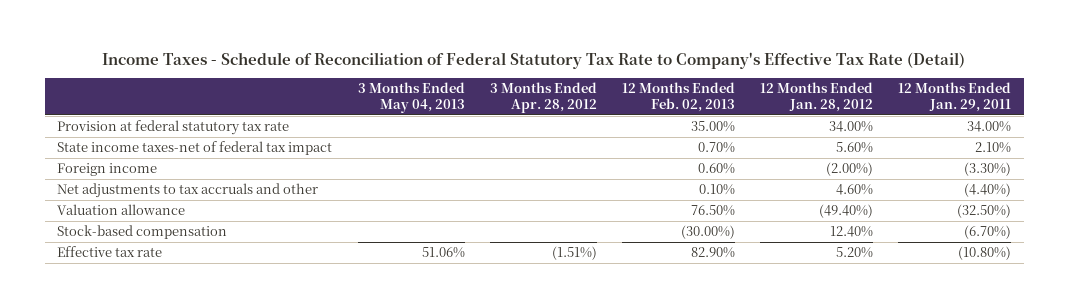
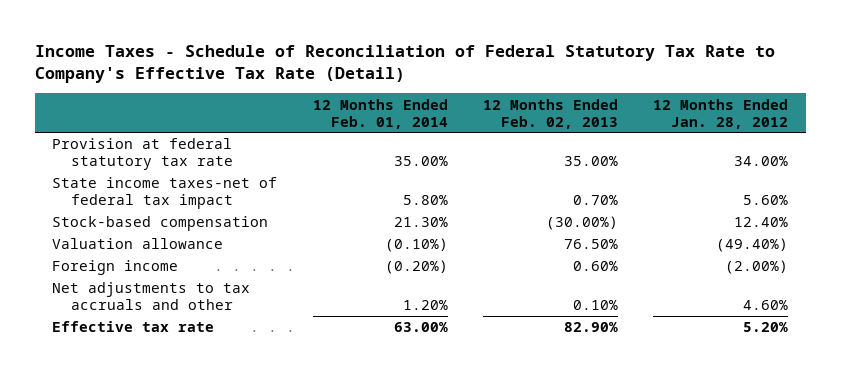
[357,82,465,113] 3 Months Ended May 04, 2013 -> none
[489,82,597,113] 3 Months Ended Apr. 28, 2012 -> none
[898,82,1012,112] 12 Months Ended Jan. 29, 2011 -> none
none -> [312,98,448,129] 12 Months Ended Feb. 01, 2014
[57,225,228,240] Stock-based compensation -> [52,216,269,232] Stock-based compensation
[57,204,186,216] Valuation allowance -> [52,238,224,250] Valuation allowance

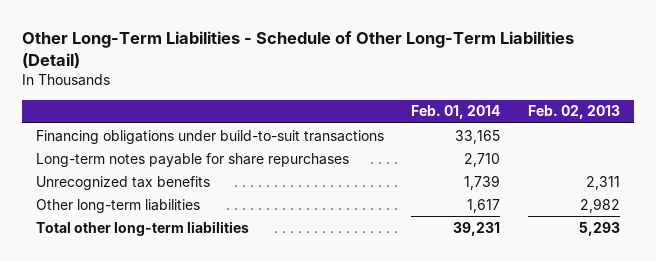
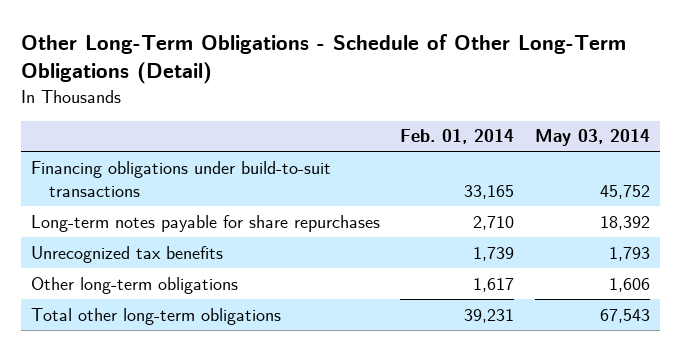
[22,31,575,69] Other Long-Term Liabilities - Schedule of Other Long-Term Liabilities (Detail) -> [21,33,627,84] Other Long-Term Obligations - Schedule of Other Long-Term Obligations (Detail)
[527,105,620,120] Feb. 02, 2013 -> none
none -> [534,129,650,147] May 03, 2014
[36,198,201,213] Other long-term liabilities -> [31,276,239,294] Other long-term obligations
[36,220,250,236] Total other long-term liabilities -> [31,307,282,325] Total other long-term obligations

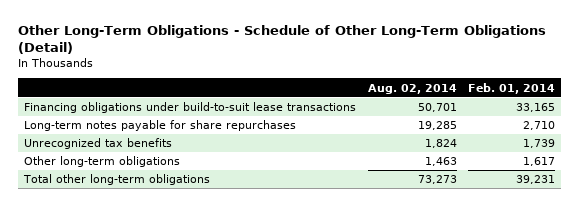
[534,129,650,147] May 03, 2014 -> none
none -> [367,83,457,94] Aug. 02, 2014
[31,160,332,197] Financing obligations under build-to-suit transactions -> [23,102,356,114] Financing obligations under build-to-suit lease transactions

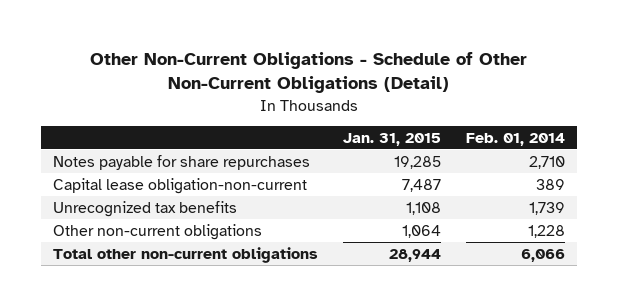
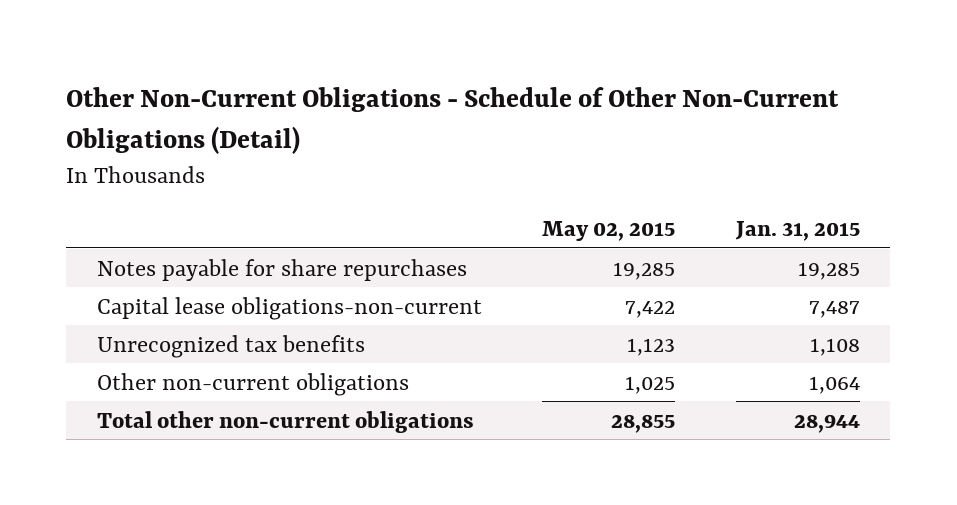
[466,132,566,146] Feb. 01, 2014 -> none
none -> [542,221,676,242] May 02, 2015
[53,177,308,194] Capital lease obligation-non-current -> [96,296,482,320] Capital lease obligations-non-current

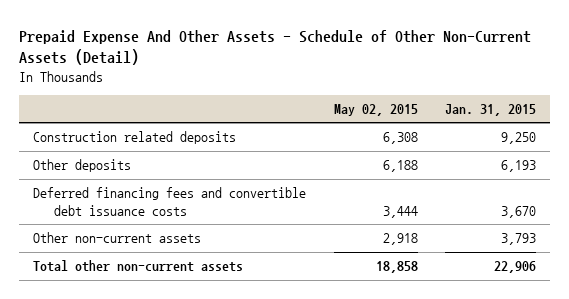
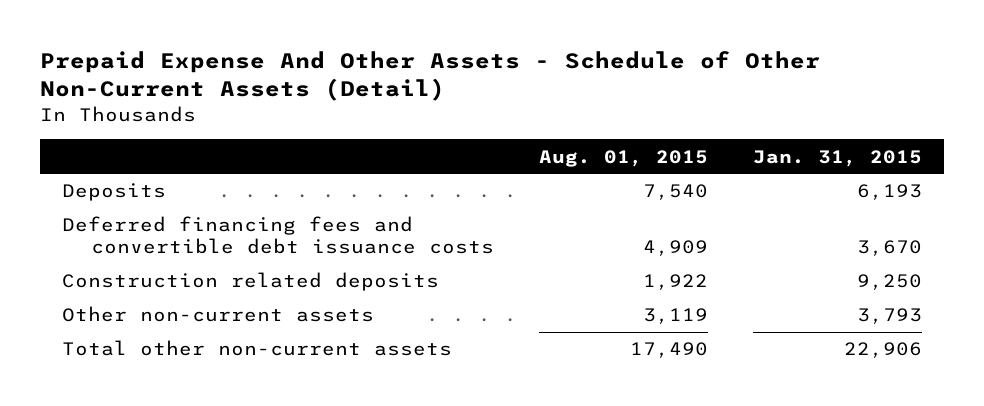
[333,104,418,117] May 02, 2015 -> none
none -> [538,149,708,167] Aug. 01, 2015
[32,159,131,173] Other deposits -> [62,183,167,202] Deposits
[32,131,236,145] Construction related deposits -> [62,272,440,292] Construction related deposits

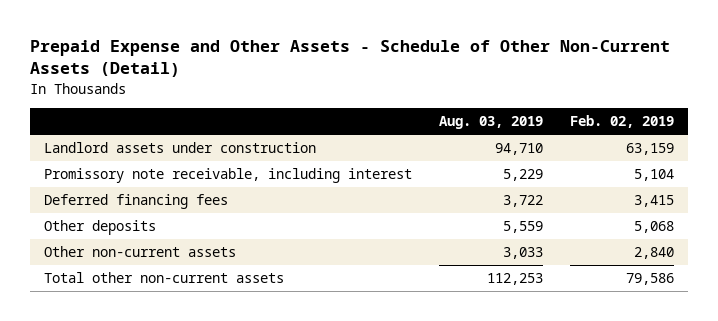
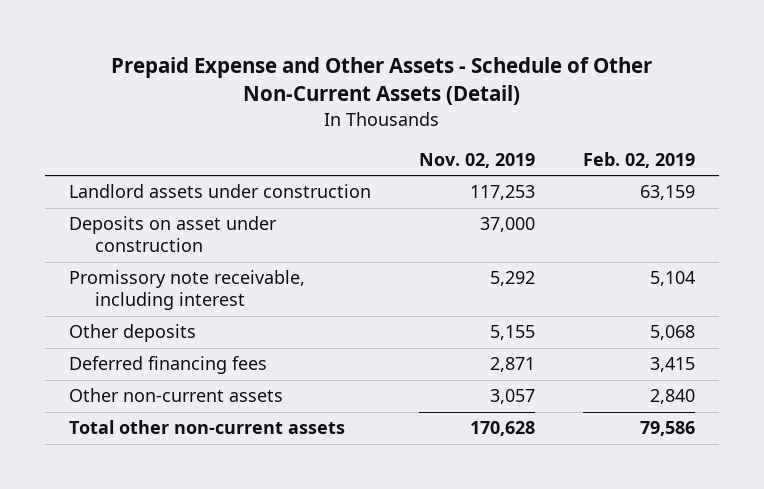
[439,116,544,130] Aug. 03, 2019 -> none
none -> [418,152,535,168] Nov. 02, 2019
none -> [69,216,278,253] Deposits on asset under construction
[43,194,228,210] Deferred financing fees -> [69,356,268,375] Deferred financing fees

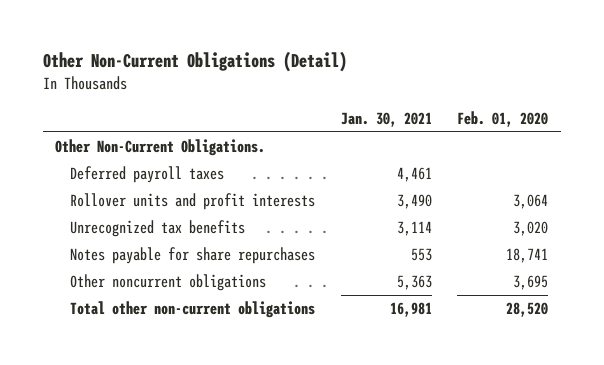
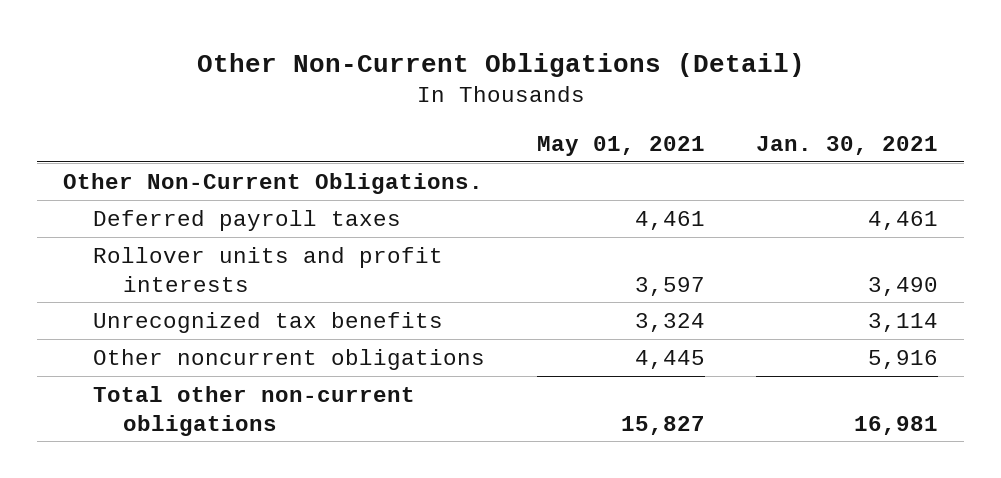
[457,110,549,127] Feb. 01, 2020 -> none
none -> [536,135,705,156] May 01, 2021
[70,246,316,264] Notes payable for share repurchases -> none
[396,274,432,290] 5,363 -> [868,349,939,369] 5,916

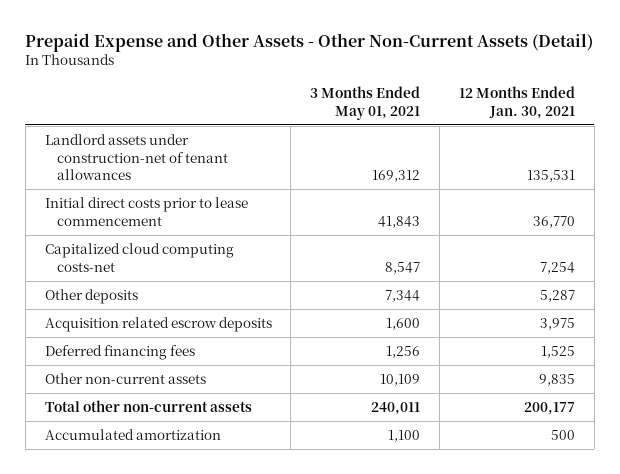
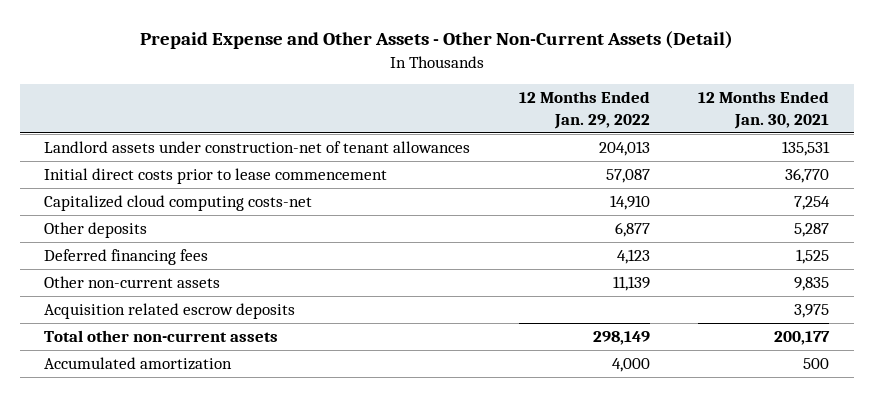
[310,85,421,120] 3 Months Ended May 01, 2021 -> none
none -> [518,91,650,129] 12 Months Ended Jan. 29, 2022
[44,317,272,333] Acquisition related escrow deposits -> [44,303,296,320] Acquisition related escrow deposits

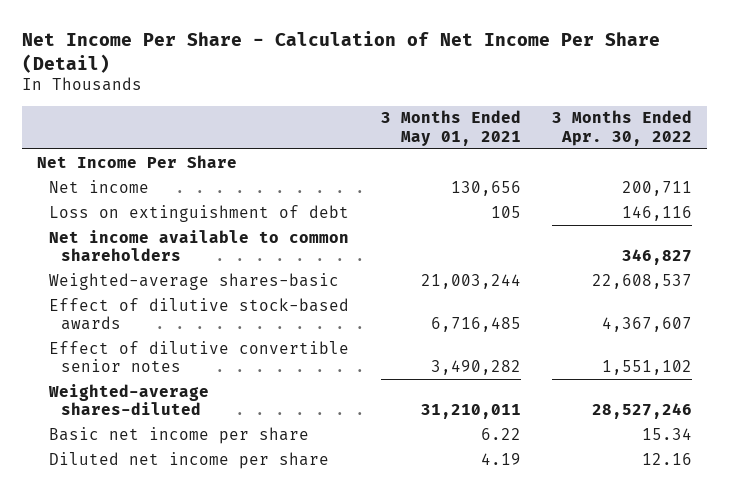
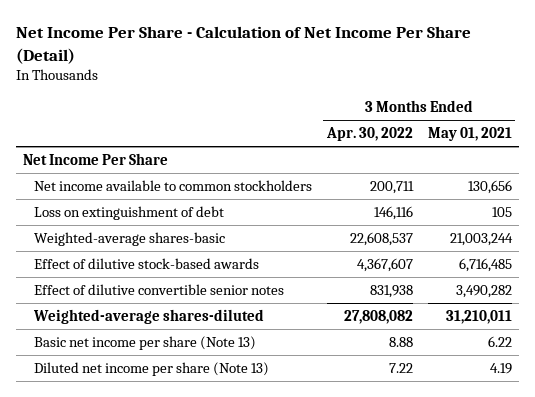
[49,179,150,193] Net income -> [34,179,313,191] Net income available to common stockholders
[49,229,350,262] Net income available to common shareholders -> none
[601,360,692,376] 1,551,102 -> [370,284,414,298] 831,938
[591,403,692,420] 28,527,246 -> [344,309,414,324] 27,808,082
[49,426,310,444] Basic net income per share -> [34,335,257,350] Basic net income per share (Note 13)
[641,427,692,440] 15.34 -> [389,336,414,347] 8.88
[49,451,330,469] Diluted net income per share -> [34,361,270,376] Diluted net income per share (Note 13)
[641,452,692,465] 12.16 -> [389,362,414,373] 7.22

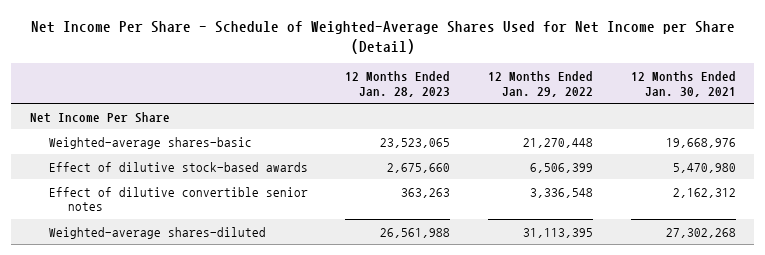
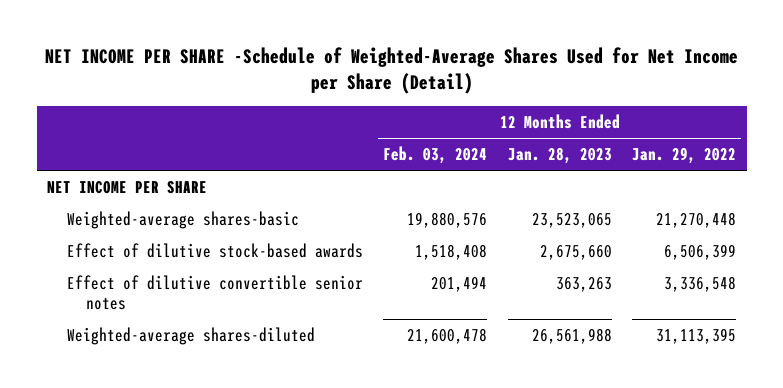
[30,20,735,54] Net Income Per Share - Schedule of Weighted-Average Shares Used for Net Income per Share (Detail) -> [44,46,738,95] NET INCOME PER SHARE -Schedule of Weighted-Average Shares Used for Net Income per Share (Detail)
[630,70,736,97] 12 Months Ended Jan. 30, 2021 -> none
none -> [383,146,488,165] Feb. 03, 2024
[29,111,170,123] Net Income Per Share -> [46,180,207,194] NET INCOME PER SHARE

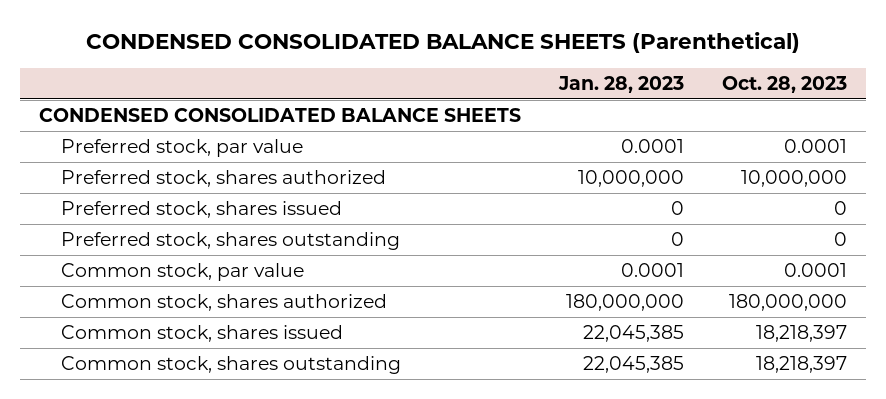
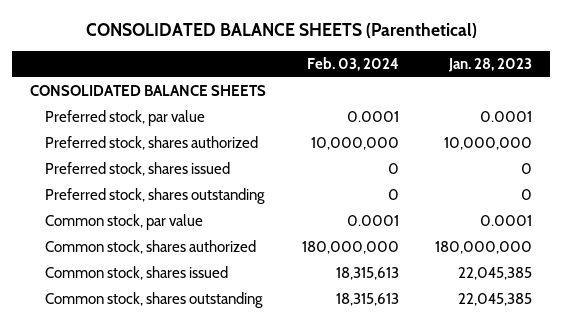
[85,32,800,54] CONDENSED CONSOLIDATED BALANCE SHEETS (Parenthetical) -> [86,22,478,38] CONSOLIDATED BALANCE SHEETS (Parenthetical)
[721,75,847,93] Oct. 28, 2023 -> none
none -> [307,57,400,72] Feb. 03, 2024
[39,107,522,122] CONDENSED CONSOLIDATED BALANCE SHEETS -> [30,85,267,97] CONSOLIDATED BALANCE SHEETS

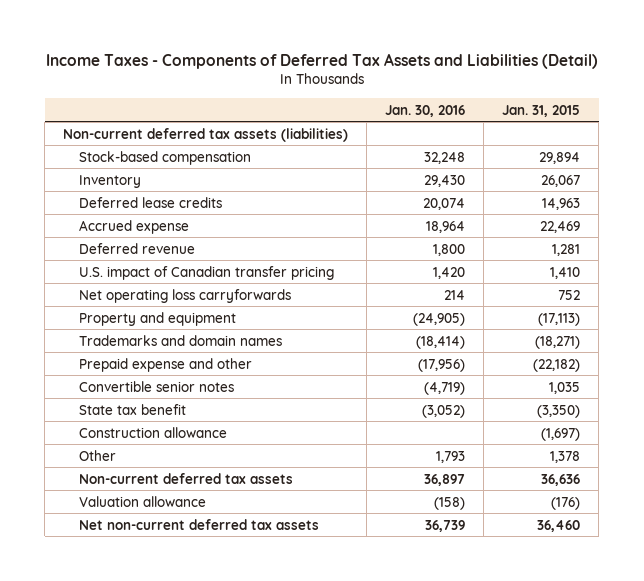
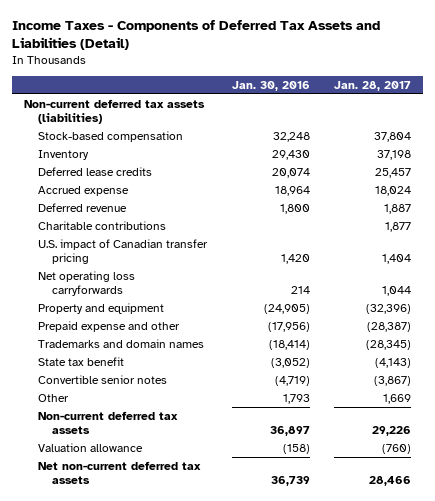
[502,104,581,117] Jan. 31, 2015 -> none
none -> [334,80,412,91] Jan. 28, 2017
none -> [38,220,167,230] Charitable contributions
[78,334,282,346] Trademarks and domain names -> [38,338,205,348] Trademarks and domain names
[78,426,227,438] Construction allowance -> none
[78,380,234,392] Convertible senior notes -> [38,374,168,384] Convertible senior notes

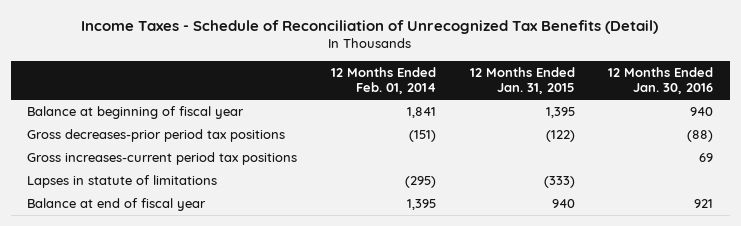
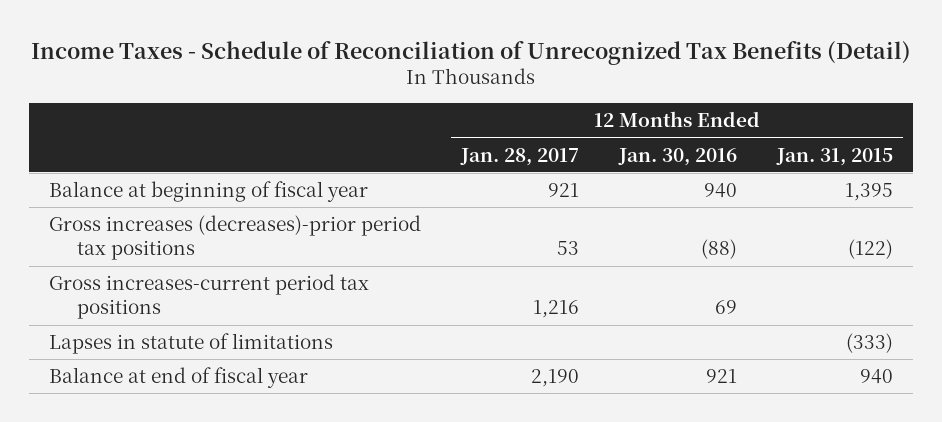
[331,66,437,95] 12 Months Ended Feb. 01, 2014 -> none
none -> [460,147,580,166] Jan. 28, 2017
[27,129,286,143] Gross decreases-prior period tax positions -> [49,215,422,261] Gross increases (decreases)-prior period tax positions

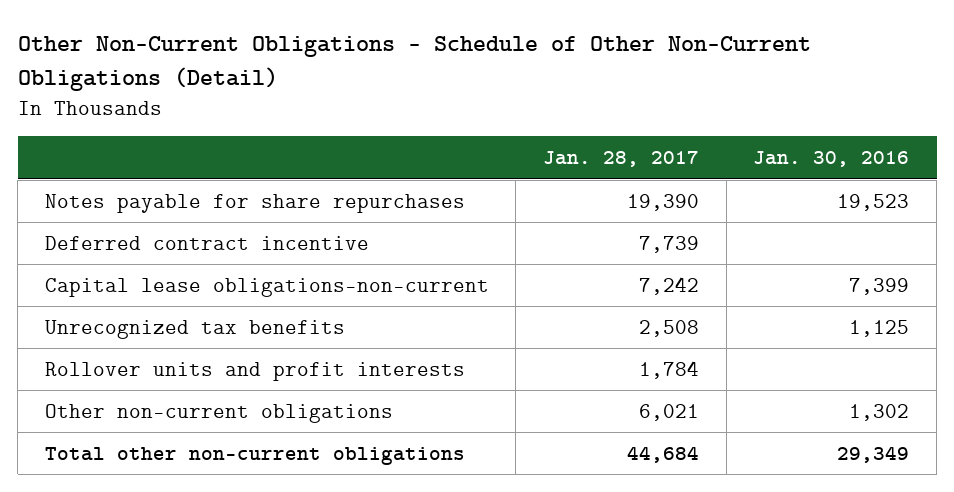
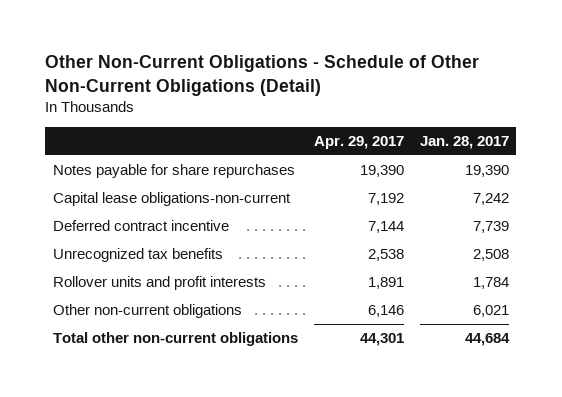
[753,151,910,168] Jan. 30, 2016 -> none
none -> [313,136,404,150] Apr. 29, 2017
[44,235,369,250] Deferred contract incentive -> [53,220,230,232] Deferred contract incentive

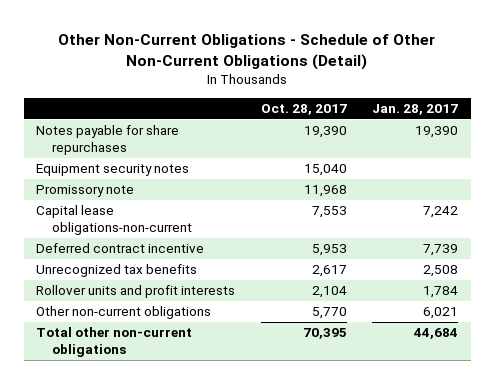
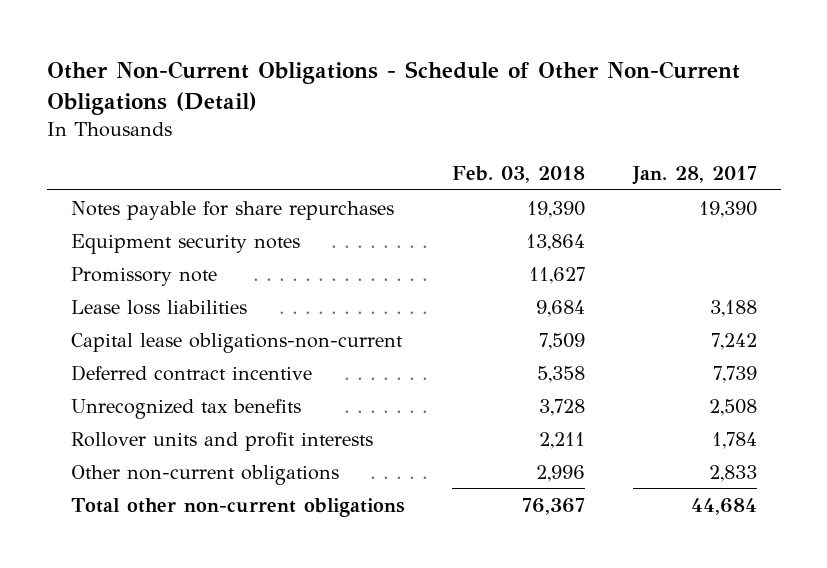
[260,104,347,116] Oct. 28, 2017 -> none
none -> [452,165,586,183] Feb. 03, 2018
none -> [70,299,247,315] Lease loss liabilities
[423,307,459,320] 6,021 -> [708,464,757,482] 2,833

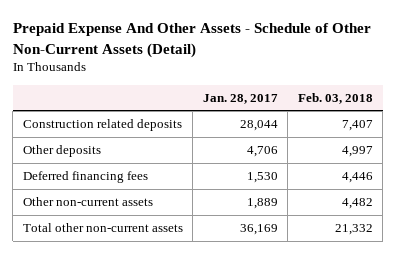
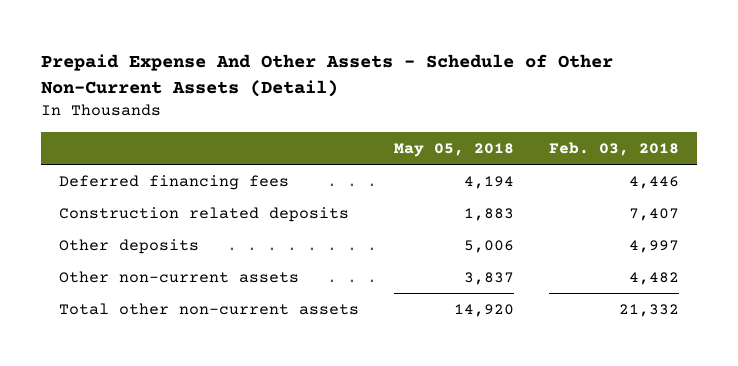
[202,93,278,104] Jan. 28, 2017 -> none
none -> [394,142,515,157] May 05, 2018
[22,171,148,184] Deferred financing fees -> [58,174,289,190] Deferred financing fees

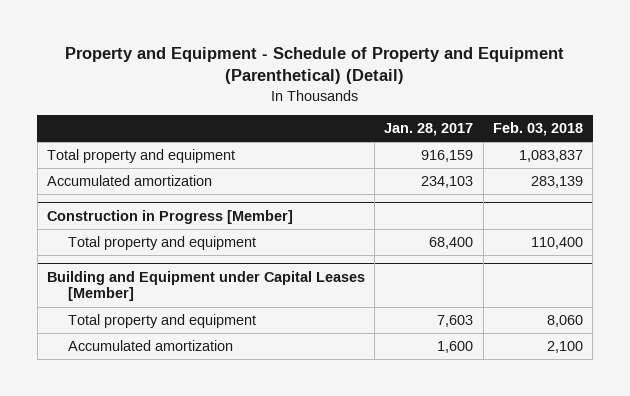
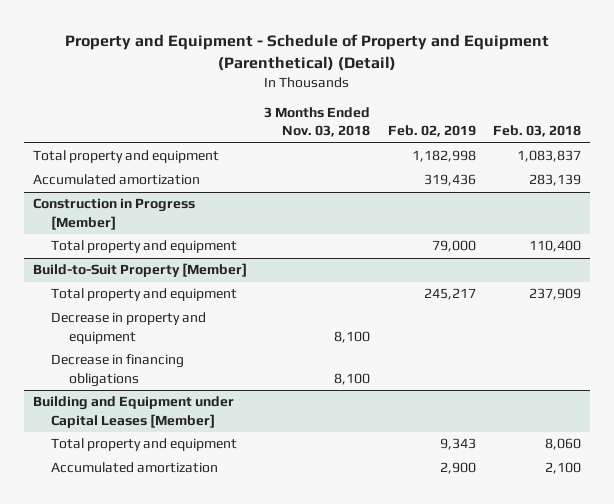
[384,122,474,136] Jan. 28, 2017 -> none
none -> [264,107,371,138] 3 Months Ended Nov. 03, 2018
none -> [387,125,476,138] Feb. 02, 2019
none -> [32,263,247,278] Build-to-Suit Property [Member]
none -> [50,288,237,302] Total property and equipment
none -> [50,312,206,344] Decrease in property and equipment
none -> [50,354,184,387] Decrease in financing obligations

